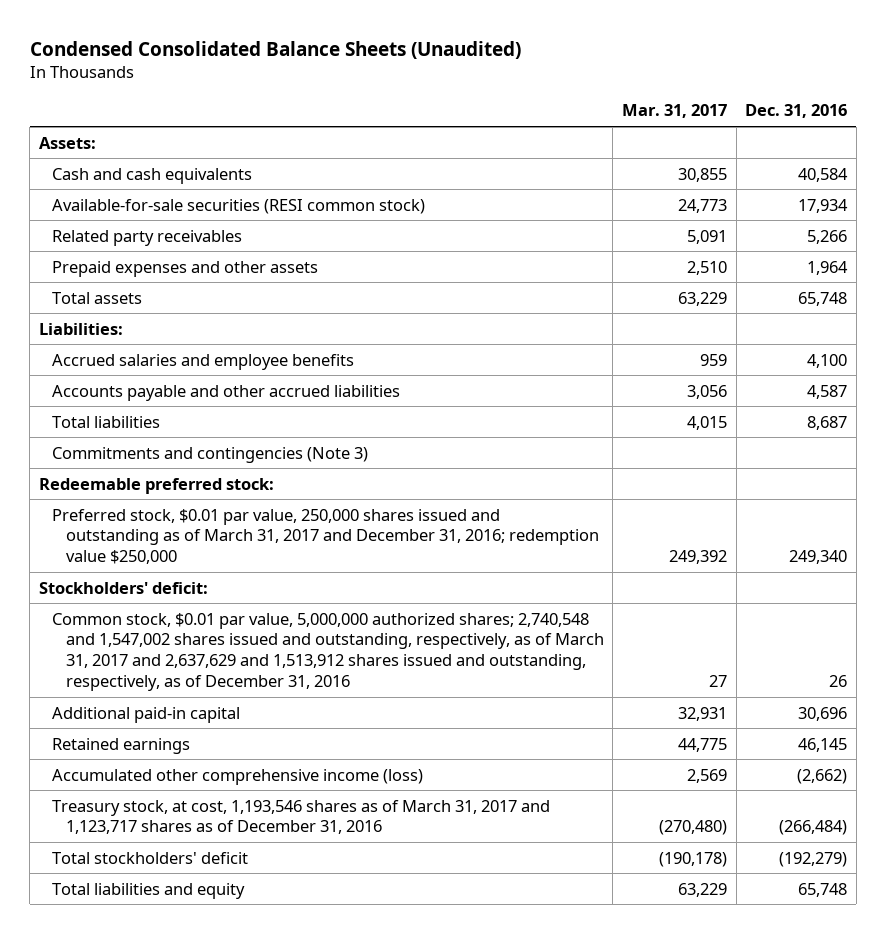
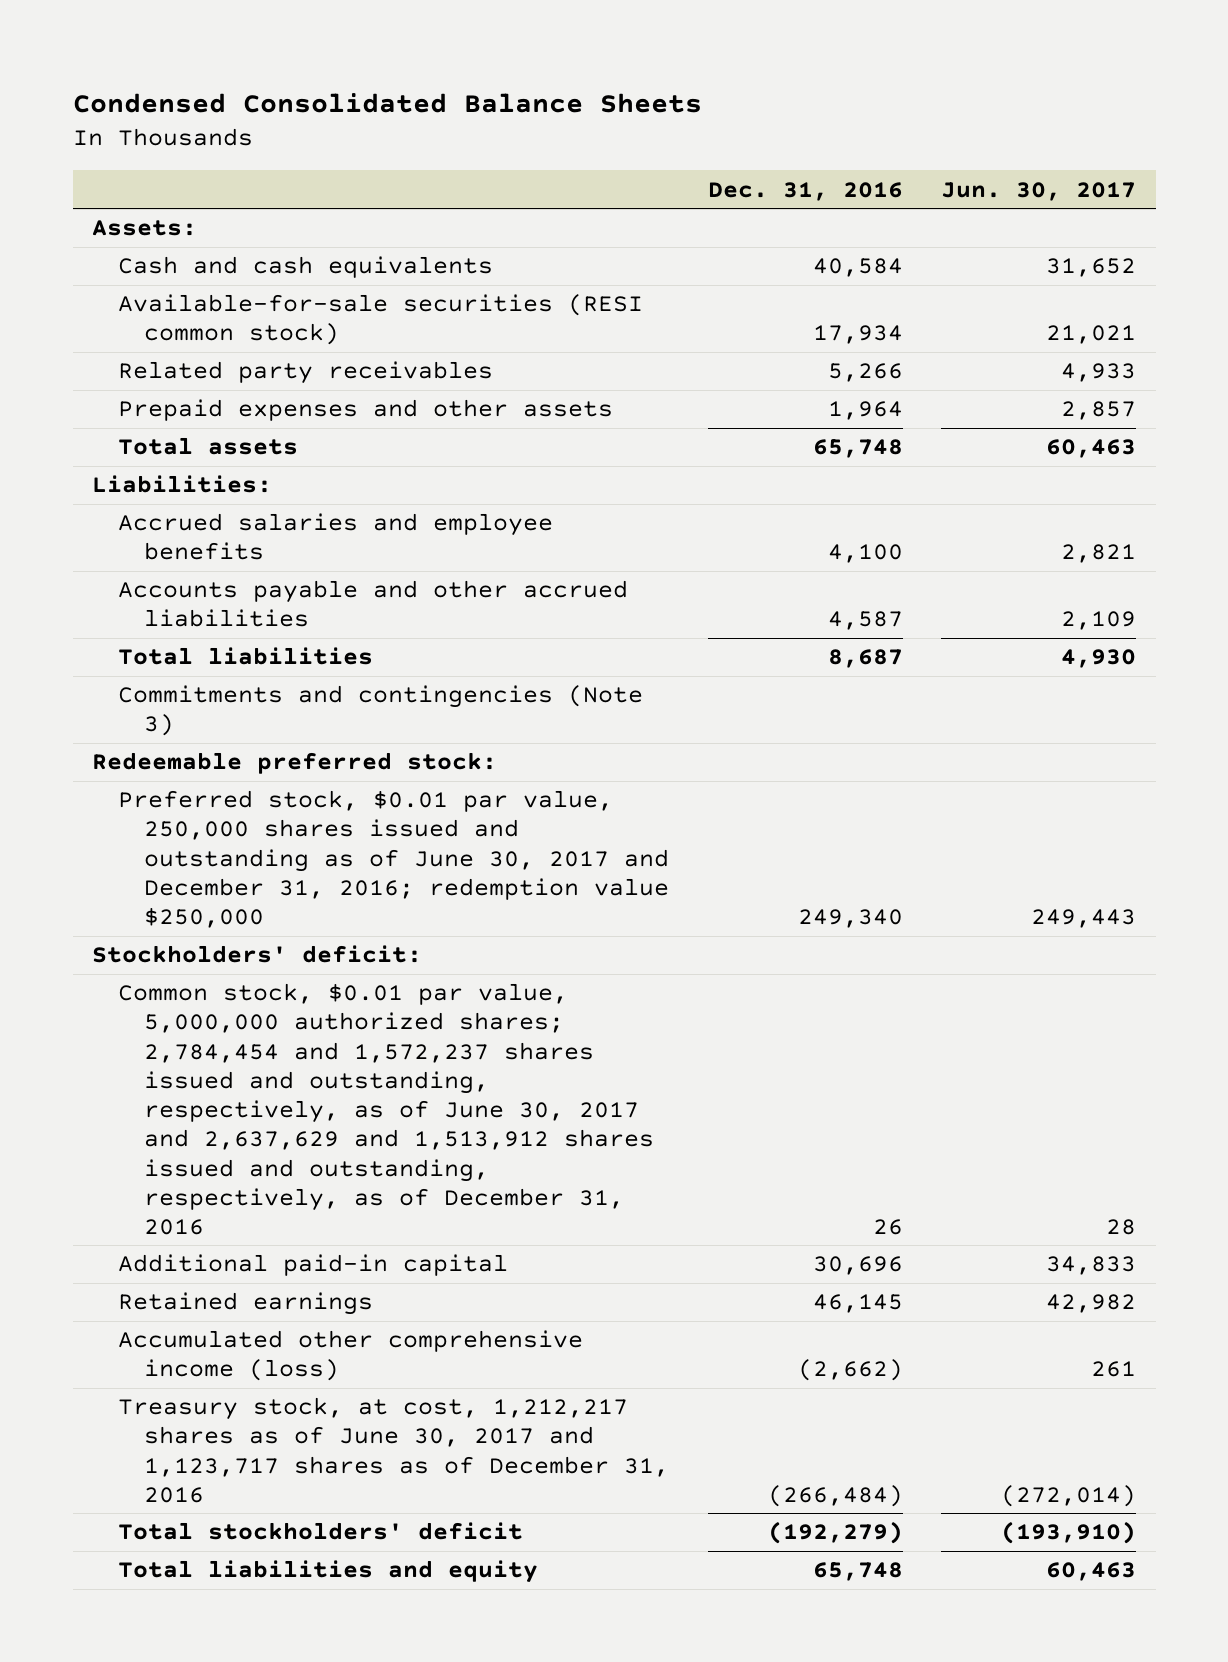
[29,40,521,59] Condensed Consolidated Balance Sheets (Unaudited) -> [72,92,702,113] Condensed Consolidated Balance Sheets
[622,104,728,119] Mar. 31, 2017 -> none
none -> [941,181,1137,201] Jun. 30, 2017
[52,508,599,565] Preferred stock, $0.01 par value, 250,000 shares issued and outstanding as of March 31, 2017 and December 31, 2016; redemption value $250,000 -> [118,790,670,929] Preferred stock, $0.01 par value, 250,000 shares issued and outstanding as of June 30, 2017 and December 31, 2016; redemption value $250,000
[52,612,604,691] Common stock, $0.01 par value, 5,000,000 authorized shares; 2,740,548 and 1,547,002 shares issued and outstanding, respectively, as of March 31, 2017 and 2,637,629 and 1,513,912 shares issued and outstanding, respectively, as of December 31, 2016 -> [118,983,655,1236] Common stock, $0.01 par value, 5,000,000 authorized shares; 2,784,454 and 1,572,237 shares issued and outstanding, respectively, as of June 30, 2017 and 2,637,629 and 1,513,912 shares issued and outstanding, respectively, as of December 31, 2016
[52,799,551,835] Treasury stock, at cost, 1,193,546 shares as of March 31, 2017 and 1,123,717 shares as of December 31, 2016 -> [118,1397,670,1503] Treasury stock, at cost, 1,212,217 shares as of June 30, 2017 and 1,123,717 shares as of December 31, 2016

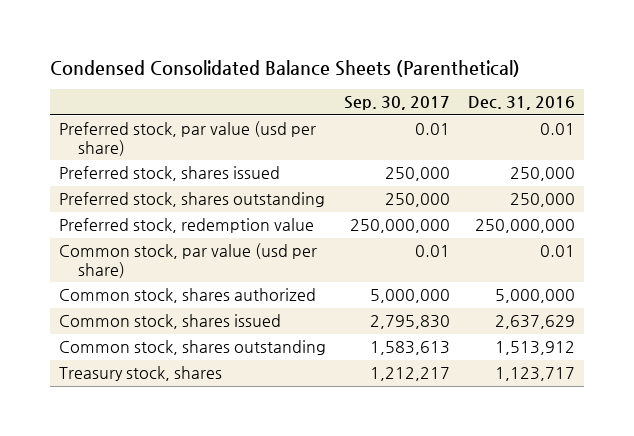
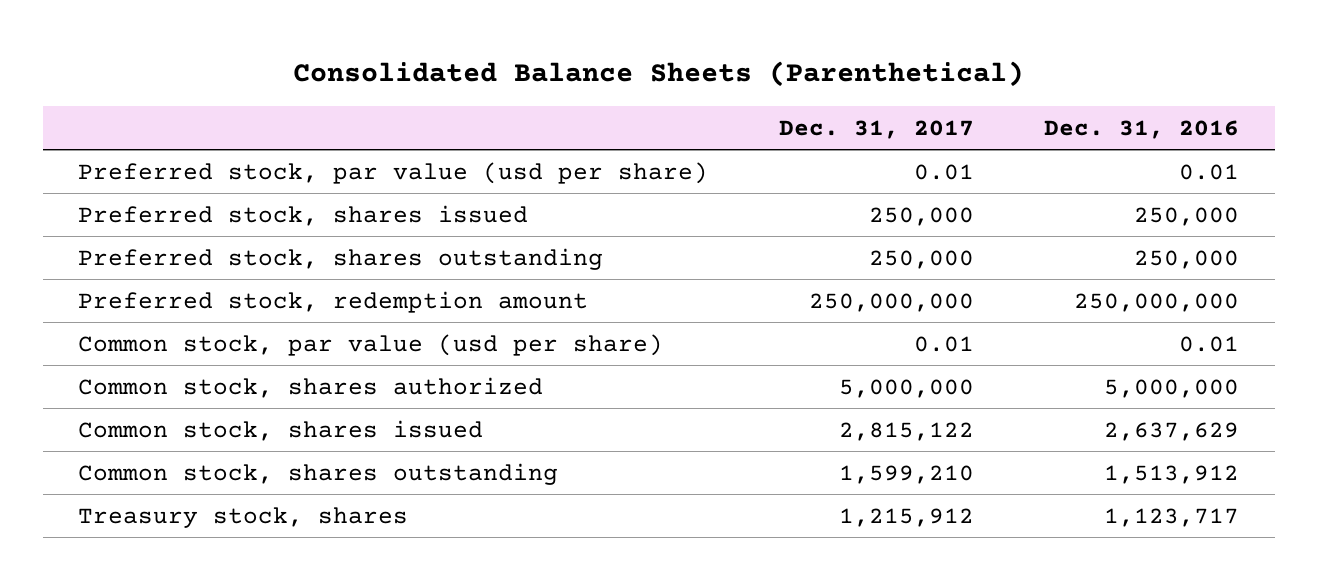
[50,59,521,77] Condensed Consolidated Balance Sheets (Parenthetical) -> [292,61,1024,88] Consolidated Balance Sheets (Parenthetical)
[344,96,451,111] Sep. 30, 2017 -> none
none -> [778,119,974,139] Dec. 31, 2017
[59,218,315,234] Preferred stock, redemption value -> [78,290,589,313] Preferred stock, redemption amount

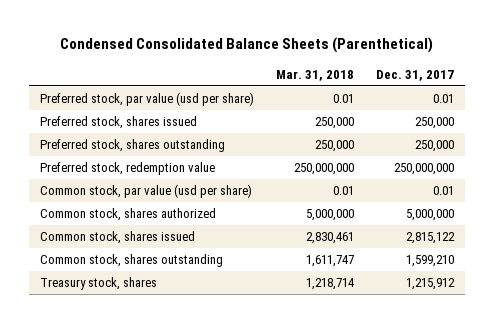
[292,61,1024,88] Consolidated Balance Sheets (Parenthetical) -> [60,37,434,54] Condensed Consolidated Balance Sheets (Parenthetical)
[1044,119,1240,139] Dec. 31, 2016 -> none
none -> [276,69,355,81] Mar. 31, 2018
[78,290,589,313] Preferred stock, redemption amount -> [39,162,215,176] Preferred stock, redemption value

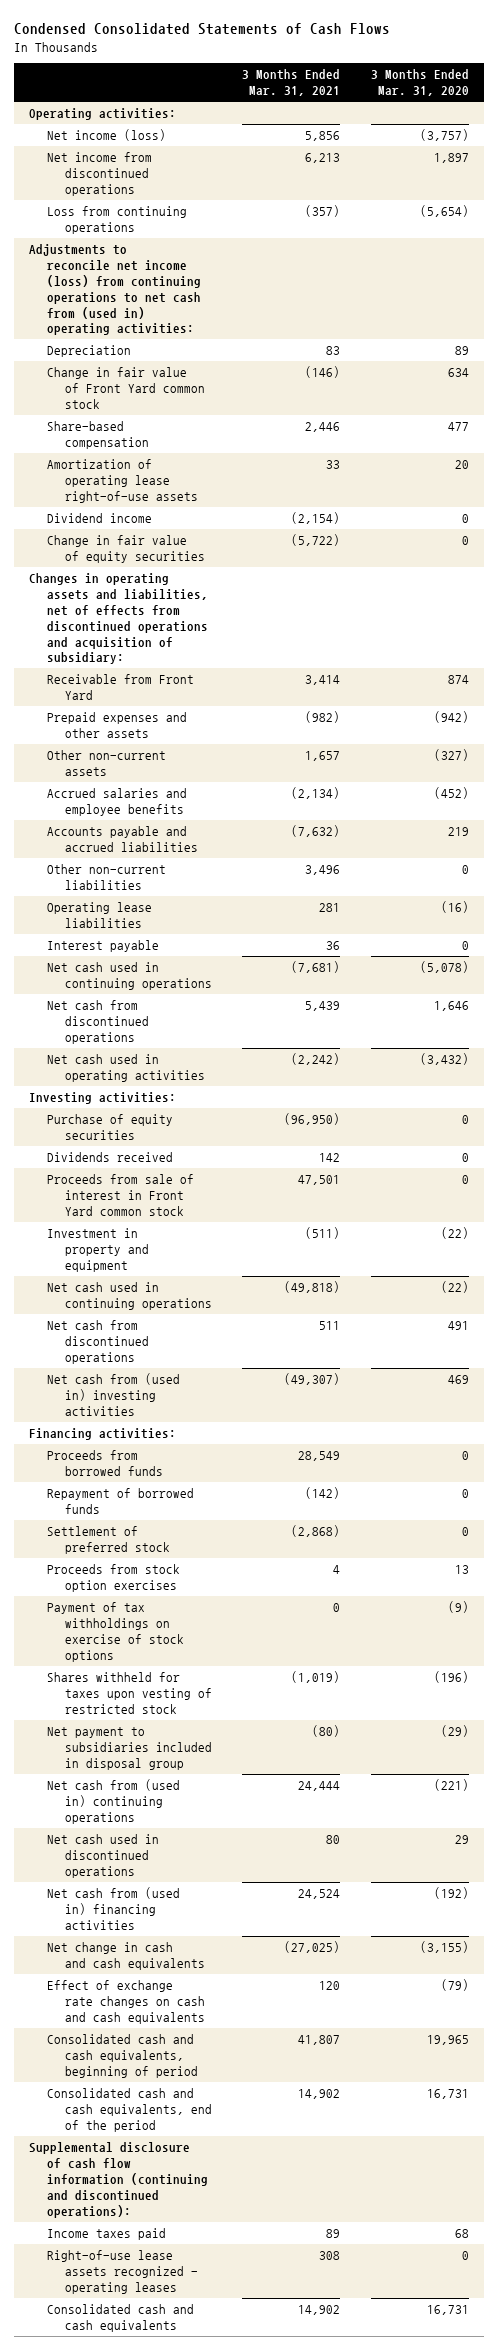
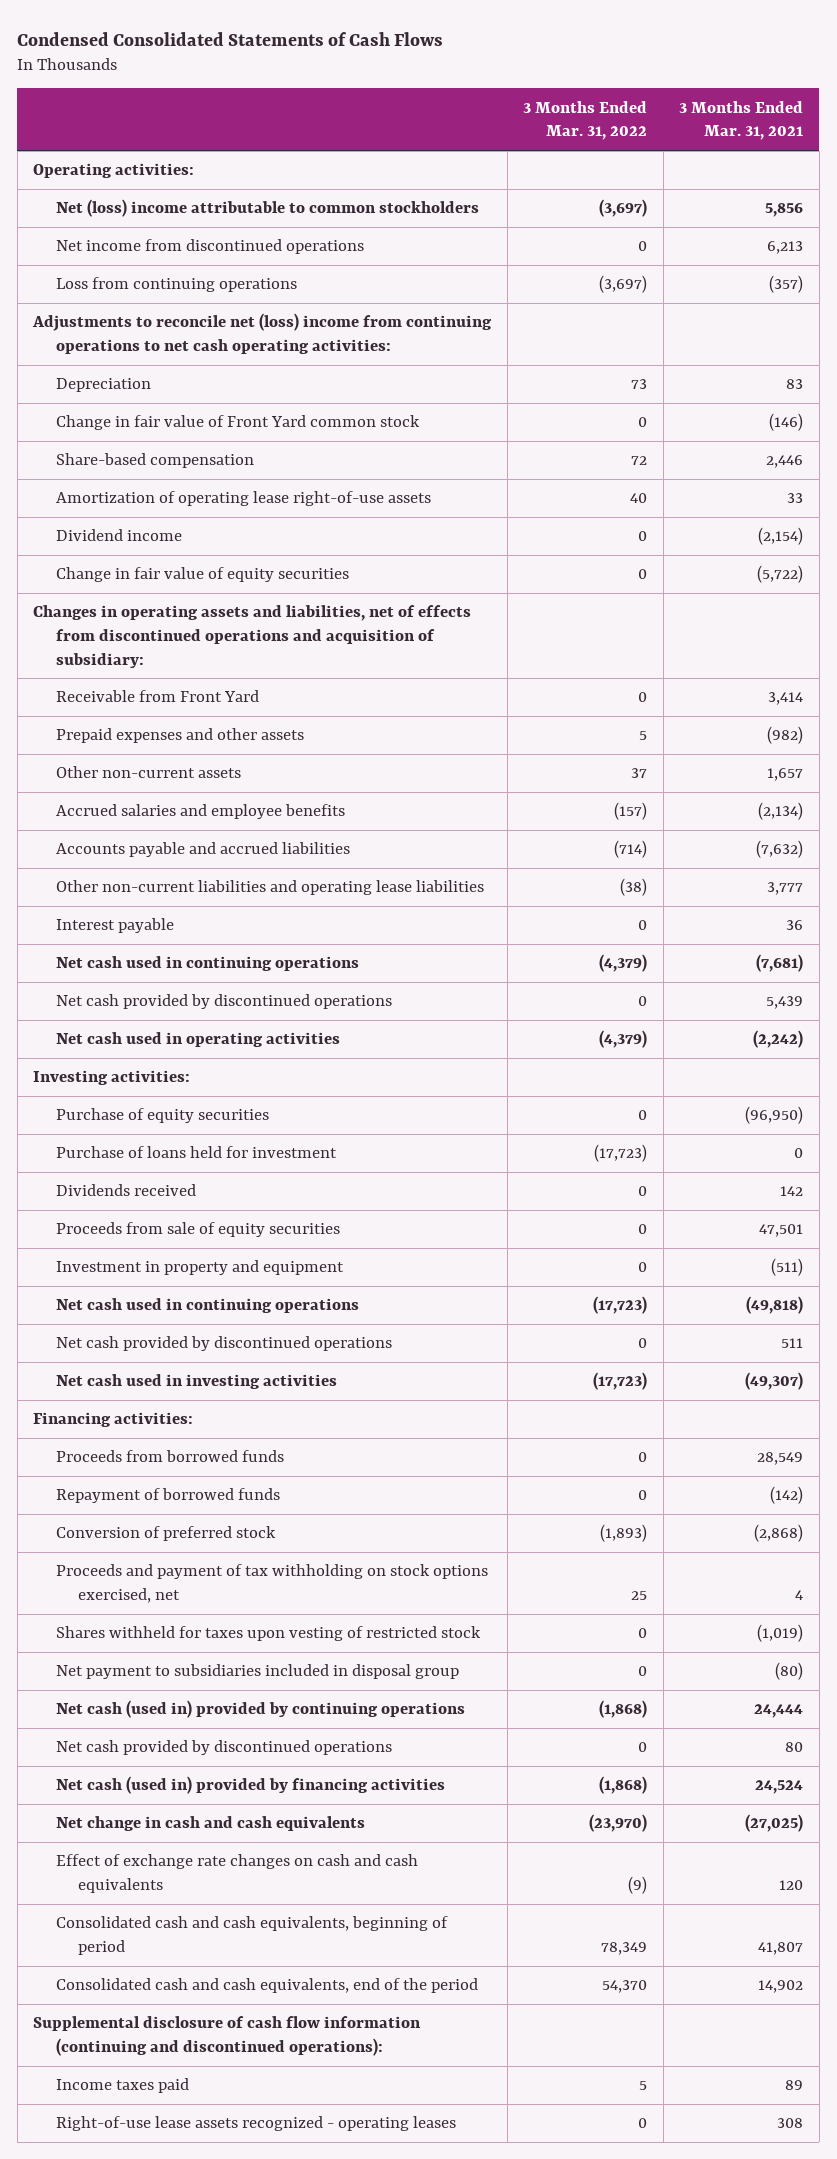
[370,69,469,97] 3 Months Ended Mar. 31, 2020 -> none
none -> [523,100,648,141] 3 Months Ended Mar. 31, 2022
[46,129,166,142] Net income (loss) -> [55,199,479,218] Net (loss) income attributable to common stockholders
[28,244,201,336] Adjustments to reconcile net income (loss) from continuing operations to net cash from (used in) operating activities: -> [32,313,493,354] Adjustments to reconcile net (loss) income from continuing operations to net cash operating activities:
[46,902,152,929] Operating lease liabilities -> none
[46,864,166,891] Other non-current liabilities -> [55,880,484,896] Other non-current liabilities and operating lease liabilities
[305,865,341,876] 3,496 -> [767,882,804,896] 3,777
[46,1000,149,1044] Net cash from discontinued operations -> [55,994,392,1010] Net cash provided by discontinued operations
none -> [55,1146,337,1159] Purchase of loans held for investment
[46,1174,194,1216] Proceeds from sale of interest in Front Yard common stock -> [55,1222,340,1238] Proceeds from sale of equity securities
[46,1320,149,1364] Net cash from discontinued operations -> [55,1336,392,1352] Net cash provided by discontinued operations
[46,1373,180,1416] Net cash from (used in) investing activities -> [55,1374,337,1390] Net cash used in investing activities
[46,1602,184,1662] Payment of tax withholdings on exercise of stock options -> none
[46,1526,170,1555] Settlement of preferred stock -> [55,1526,276,1542] Conversion of preferred stock
[46,1564,180,1593] Proceeds from stock option exercises -> [55,1564,488,1603] Proceeds and payment of tax withholding on stock options exercised, net
[46,1779,180,1824] Net cash from (used in) continuing operations -> [55,1700,465,1719] Net cash (used in) provided by continuing operations
[46,1834,159,1878] Net cash used in discontinued operations -> [55,1740,392,1756] Net cash provided by discontinued operations
[46,1887,180,1930] Net cash from (used in) financing activities -> [55,1776,445,1795] Net cash (used in) provided by financing activities
[46,2304,194,2333] Consolidated cash and cash equivalents -> none

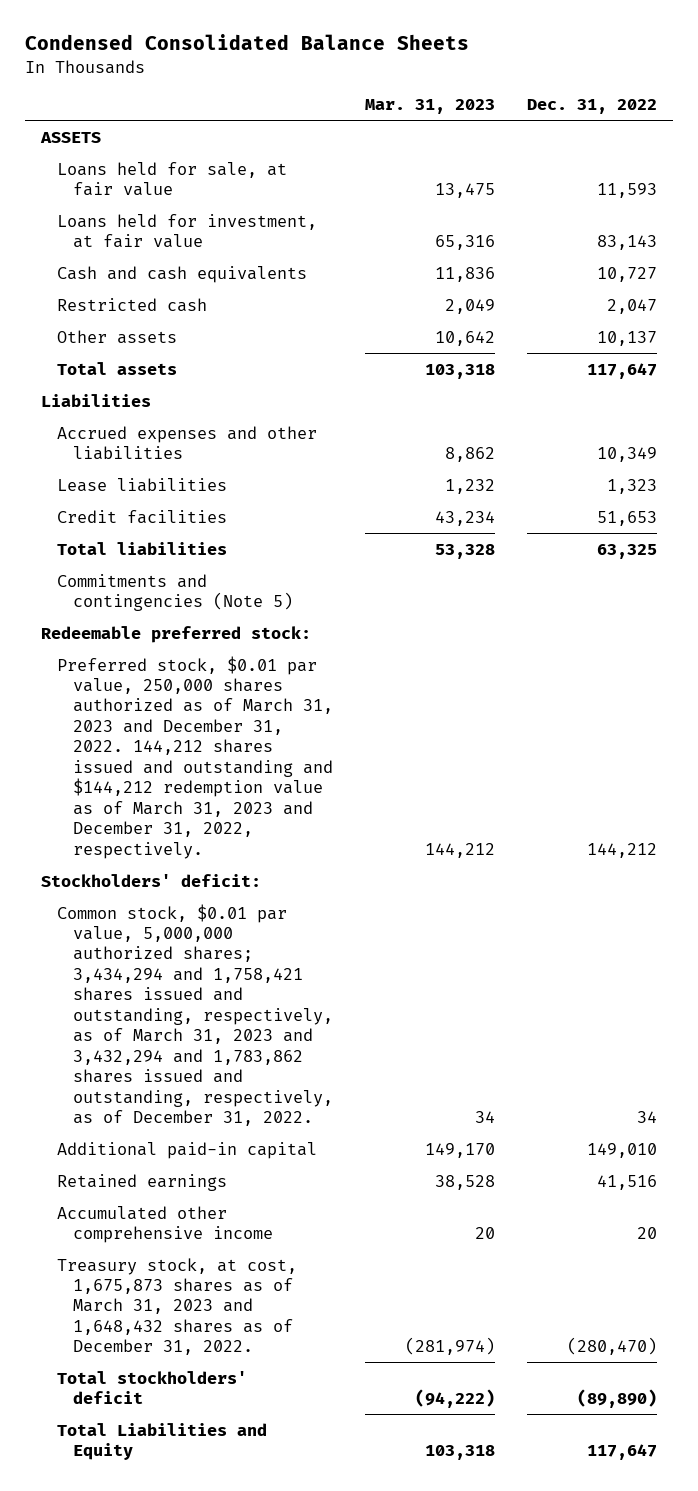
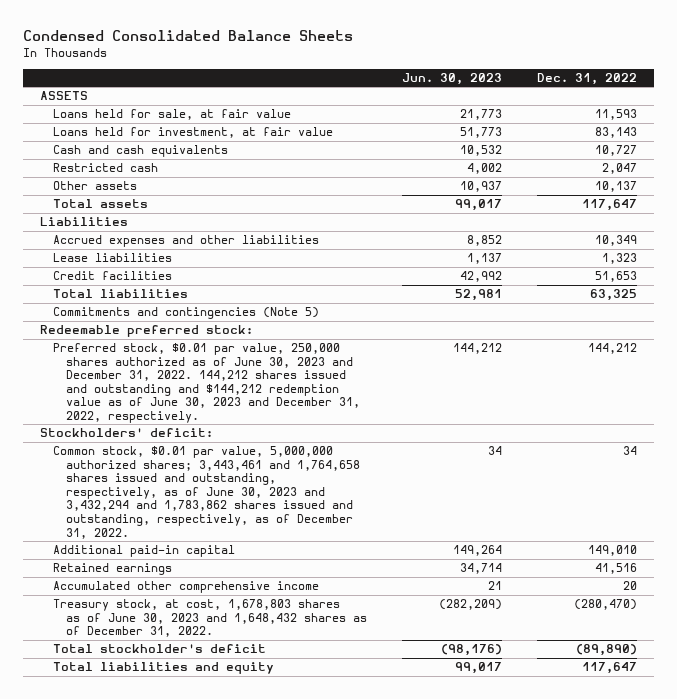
[365,99,496,115] Mar. 31, 2023 -> none
none -> [402,72,503,85] Jun. 30, 2023
[56,655,334,859] Preferred stock, $0.01 par value, 250,000 shares authorized as of March 31, 2023 and December 31, 2022. 144,212 shares issued and outstanding and $144,212 redemption value as of March 31, 2023 and December 31, 2022, respectively. -> [53,343,361,423] Preferred stock, $0.01 par value, 250,000 shares authorized as of June 30, 2023 and December 31, 2022. 144,212 shares issued and outstanding and $144,212 redemption value as of June 30, 2023 and December 31, 2022, respectively.
[56,903,334,1127] Common stock, $0.01 par value, 5,000,000 authorized shares; 3,434,294 and 1,758,421 shares issued and outstanding, respectively, as of March 31, 2023 and 3,432,294 and 1,783,862 shares issued and outstanding, respectively, as of December 31, 2022. -> [53,446,361,539] Common stock, $0.01 par value, 5,000,000 authorized shares; 3,443,461 and 1,764,658 shares issued and outstanding, respectively, as of June 30, 2023 and 3,432,294 and 1,783,862 shares issued and outstanding, respectively, as of December 31, 2022.
[56,1257,297,1356] Treasury stock, at cost, 1,675,873 shares as of March 31, 2023 and 1,648,432 shares as of December 31, 2022. -> [53,599,368,638] Treasury stock, at cost, 1,678,803 shares as of June 30, 2023 and 1,648,432 shares as of December 31, 2022.
[56,1370,247,1404] Total stockholders' deficit -> [53,644,267,654] Total stockholder's deficit
[56,1422,267,1460] Total Liabilities and Equity -> [53,662,275,675] Total liabilities and equity

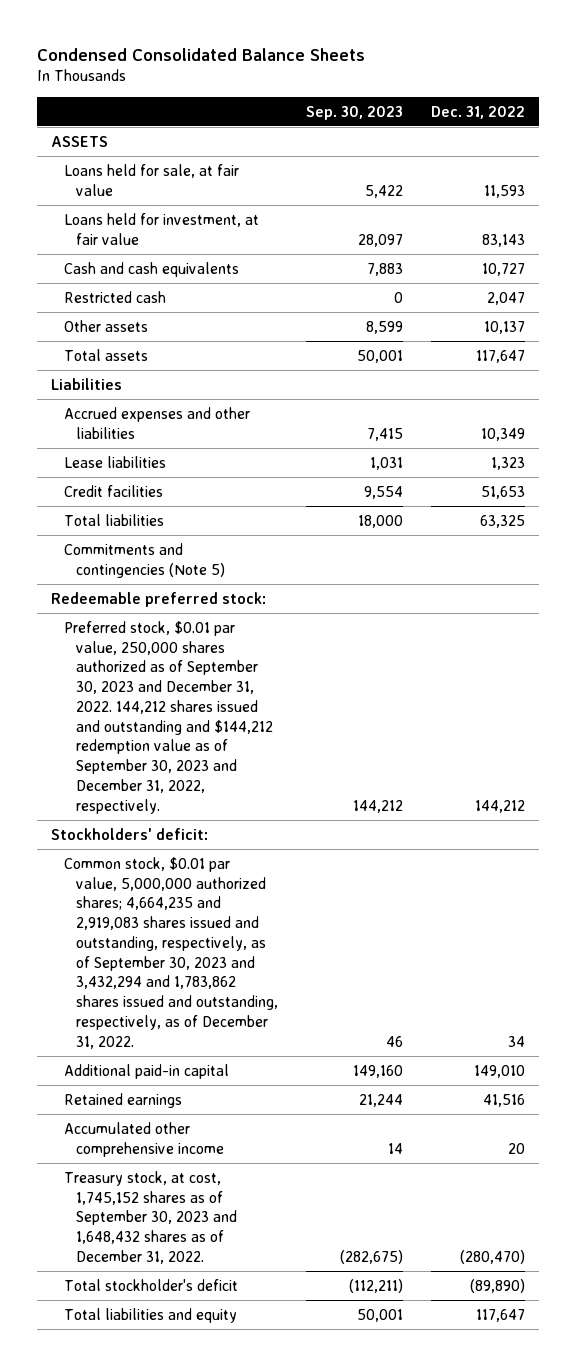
[402,72,503,85] Jun. 30, 2023 -> none
none -> [306,105,404,120] Sep. 30, 2023
[53,343,361,423] Preferred stock, $0.01 par value, 250,000 shares authorized as of June 30, 2023 and December 31, 2022. 144,212 shares issued and outstanding and $144,212 redemption value as of June 30, 2023 and December 31, 2022, respectively. -> [63,620,274,814] Preferred stock, $0.01 par value, 250,000 shares authorized as of September 30, 2023 and December 31, 2022. 144,212 shares issued and outstanding and $144,212 redemption value as of September 30, 2023 and December 31, 2022, respectively.
[53,446,361,539] Common stock, $0.01 par value, 5,000,000 authorized shares; 3,443,461 and 1,764,658 shares issued and outstanding, respectively, as of June 30, 2023 and 3,432,294 and 1,783,862 shares issued and outstanding, respectively, as of December 31, 2022. -> [63,856,279,1049] Common stock, $0.01 par value, 5,000,000 authorized shares; 4,664,235 and 2,919,083 shares issued and outstanding, respectively, as of September 30, 2023 and 3,432,294 and 1,783,862 shares issued and outstanding, respectively, as of December 31, 2022.
[53,599,368,638] Treasury stock, at cost, 1,678,803 shares as of June 30, 2023 and 1,648,432 shares as of December 31, 2022. -> [63,1170,238,1264] Treasury stock, at cost, 1,745,152 shares as of September 30, 2023 and 1,648,432 shares as of December 31, 2022.

